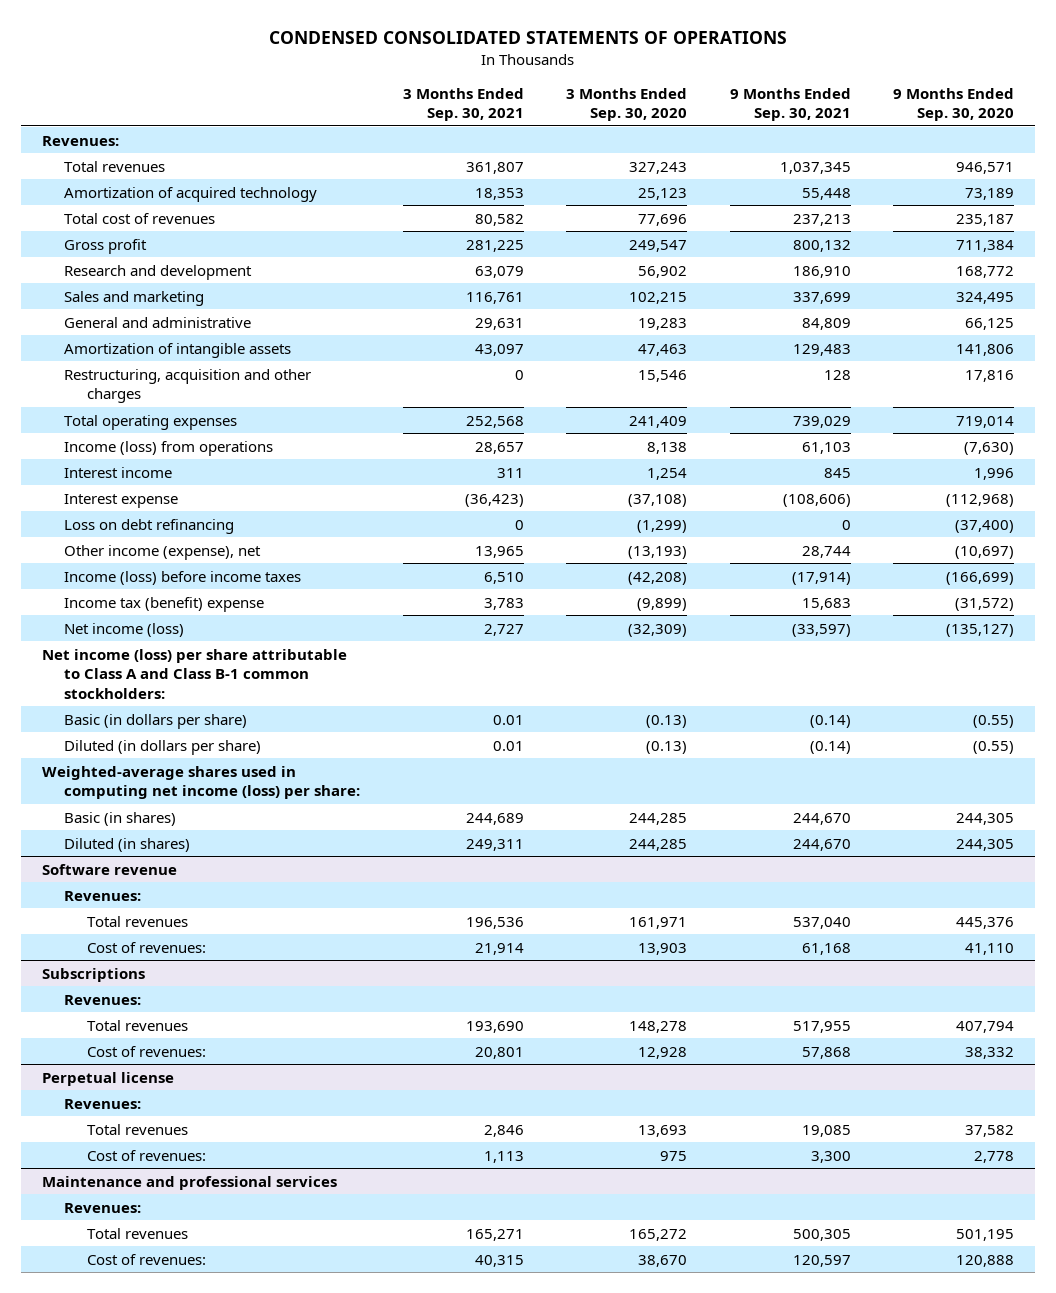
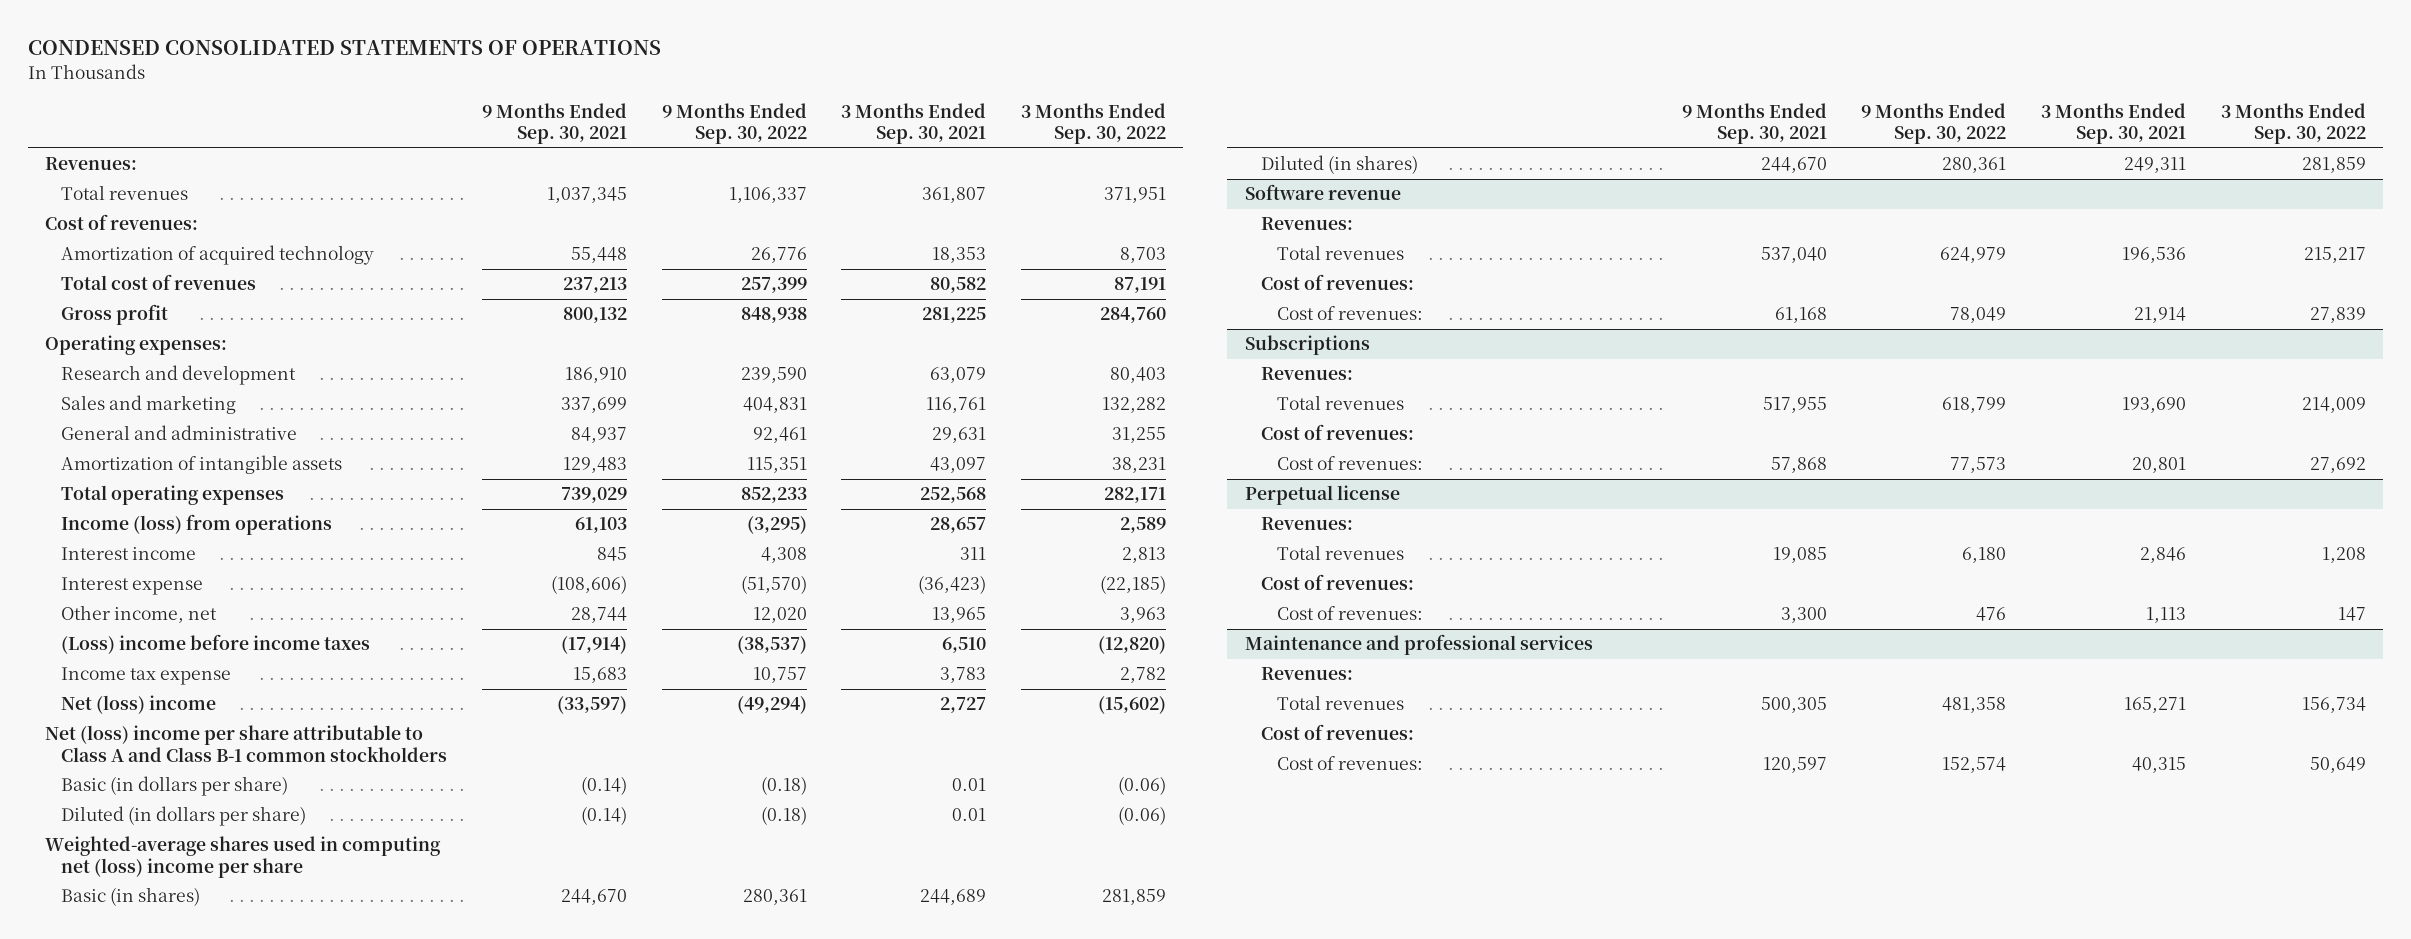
[566,87,688,122] 3 Months Ended Sep. 30, 2020 -> none
[893,87,1015,122] 9 Months Ended Sep. 30, 2020 -> none
none -> [661,102,807,145] 9 Months Ended Sep. 30, 2022
none -> [1021,102,1167,145] 3 Months Ended Sep. 30, 2022
none -> [45,214,199,231] Cost of revenues:
none -> [45,335,228,356] Operating expenses:
[801,317,851,330] 84,809 -> [571,427,628,444] 84,937
[64,368,312,404] Restructuring, acquisition and other charges -> none
[64,518,235,534] Loss on debt refinancing -> none
[64,544,262,560] Other income (expense), net -> [61,605,218,624] Other income, net
[64,570,302,585] Income (loss) before income taxes -> [61,634,371,655] (Loss) income before income taxes
[64,596,265,612] Income tax (benefit) expense -> [61,667,232,686] Income tax expense
[64,622,185,637] Net income (loss) -> [61,695,217,715] Net (loss) income
[41,648,347,699] Net income (loss) per share attributable to Class A and Class B-1 common stockholders: -> [45,725,448,762] Net (loss) income per share attributable to Class A and Class B-1 common stockholders
[41,765,361,800] Weighted-average shares used in computing net income (loss) per share: -> [45,836,442,878] Weighted-average shares used in computing net (loss) income per share
none -> [1260,274,1414,291] Cost of revenues:
none -> [1260,424,1414,441] Cost of revenues:
none -> [1260,574,1414,591] Cost of revenues:
none -> [1260,724,1414,741] Cost of revenues:

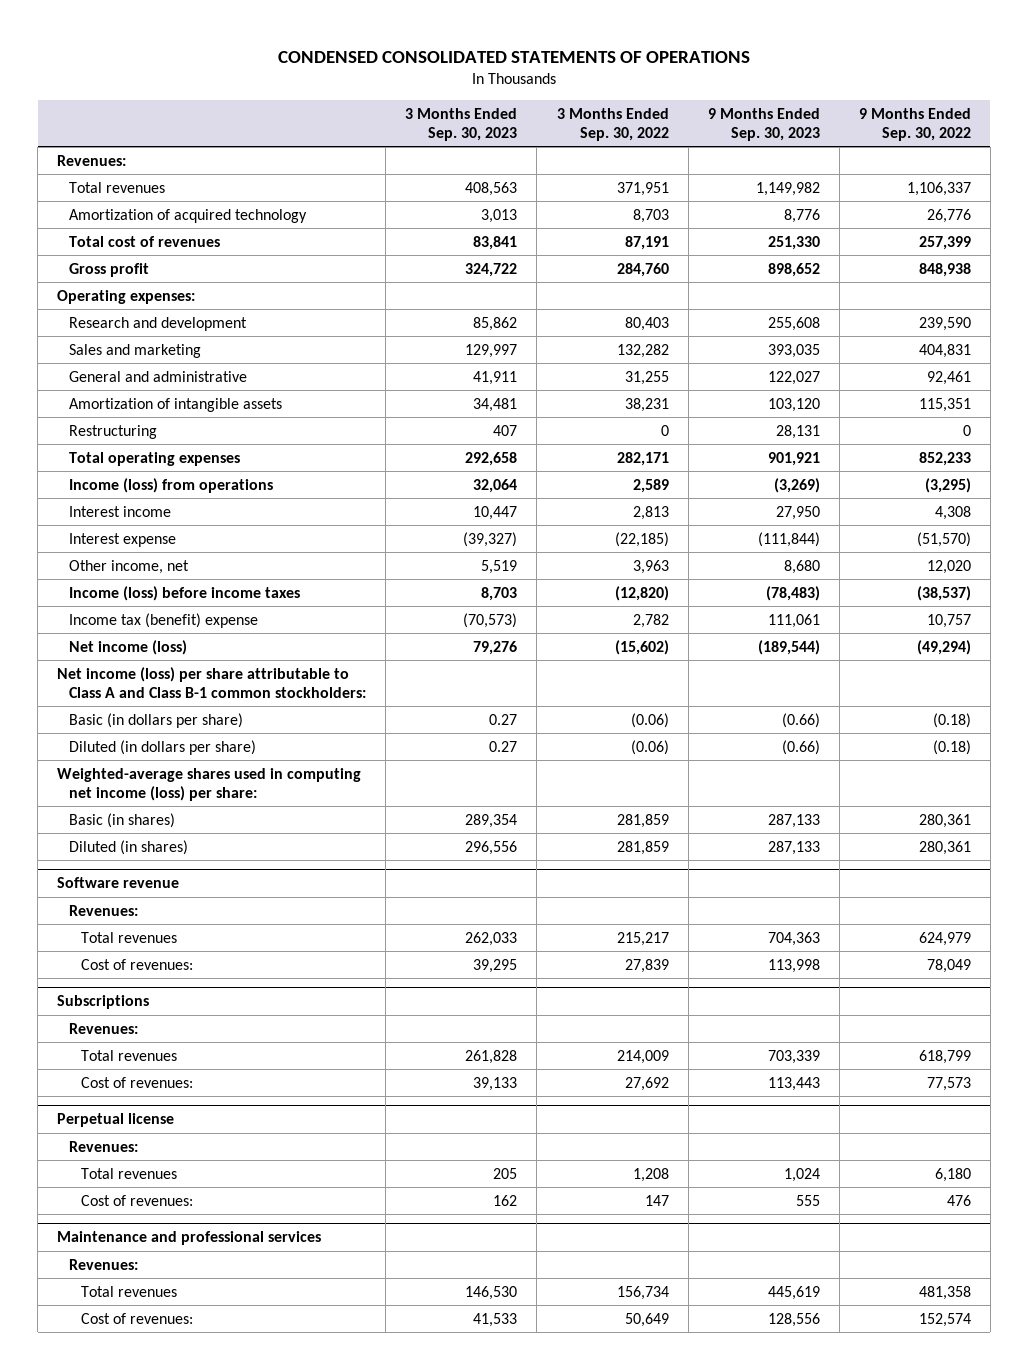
[482,102,628,145] 9 Months Ended Sep. 30, 2021 -> none
[841,102,987,145] 3 Months Ended Sep. 30, 2021 -> none
none -> [405,108,518,142] 3 Months Ended Sep. 30, 2023
none -> [707,108,820,142] 9 Months Ended Sep. 30, 2023
[45,214,199,231] Cost of revenues: -> none
none -> [69,424,158,439] Restructuring
[61,634,371,655] (Loss) income before income taxes -> [69,585,301,601] Income (loss) before income taxes
[61,667,232,686] Income tax expense -> [69,612,259,628] Income tax (benefit) expense
[61,695,217,715] Net (loss) income -> [69,639,188,655] Net income (loss)
[45,725,448,762] Net (loss) income per share attributable to Class A and Class B-1 common stockholders -> [57,666,367,698] Net income (loss) per share attributable to Class A and Class B-1 common stockholders:
[45,836,442,878] Weighted-average shares used in computing net (loss) income per share -> [57,767,362,801] Weighted-average shares used in computing net income (loss) per share:
[1260,274,1414,291] Cost of revenues: -> none
[1260,424,1414,441] Cost of revenues: -> none
[1260,574,1414,591] Cost of revenues: -> none
[1260,724,1414,741] Cost of revenues: -> none

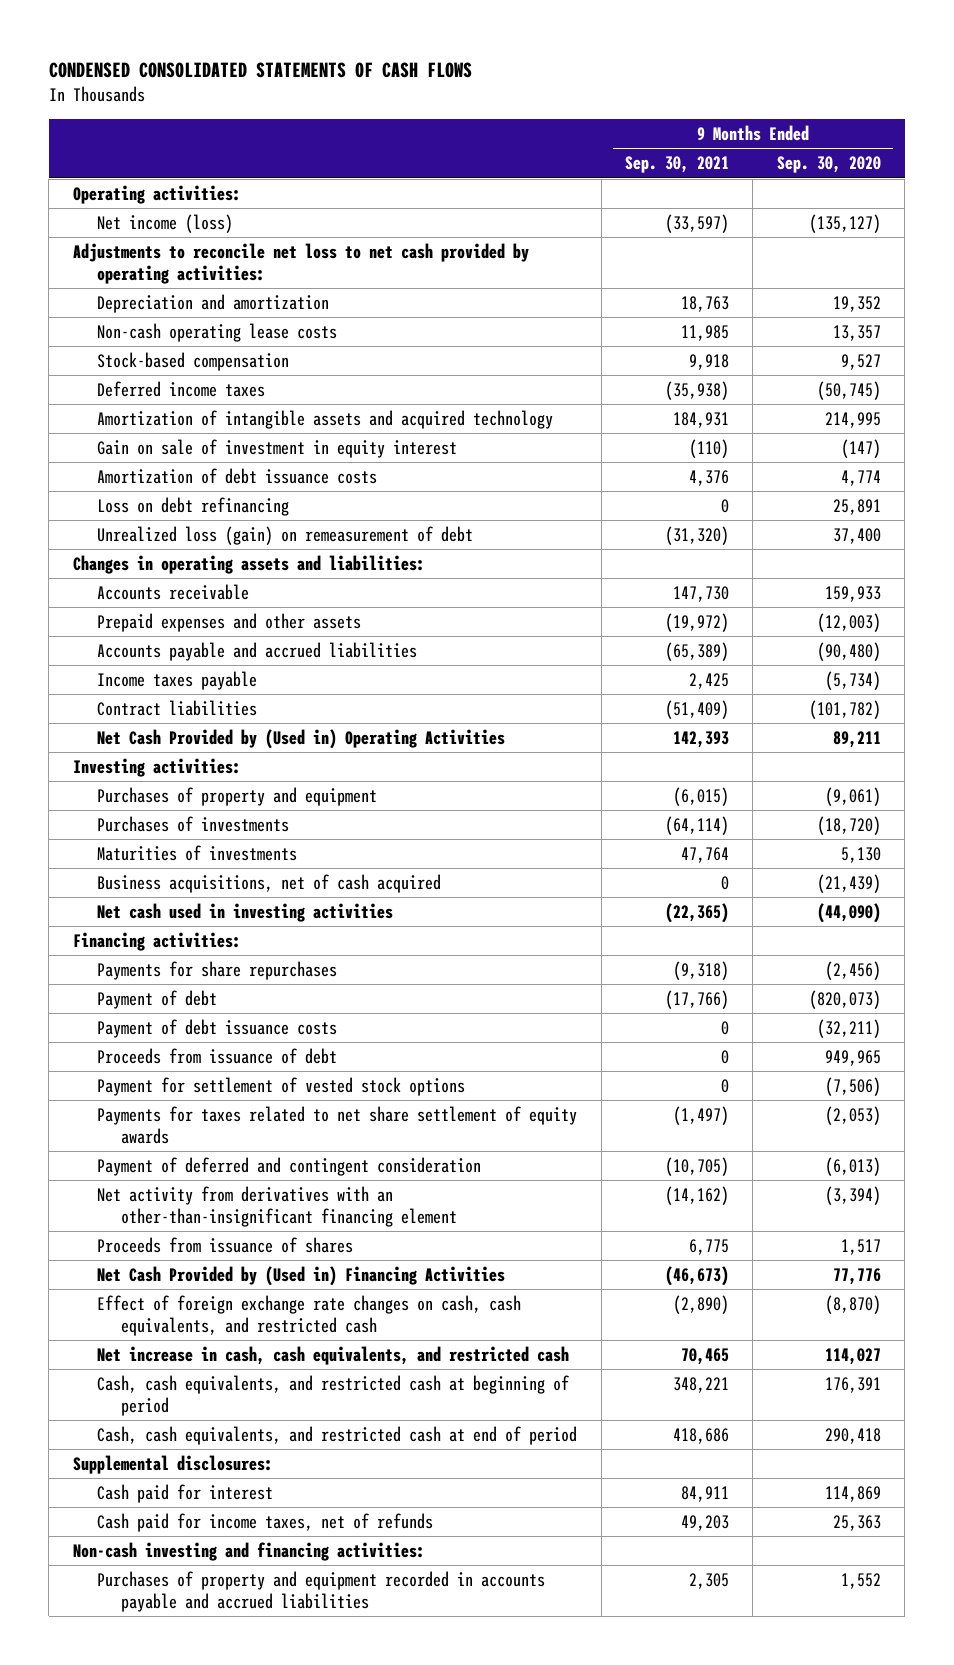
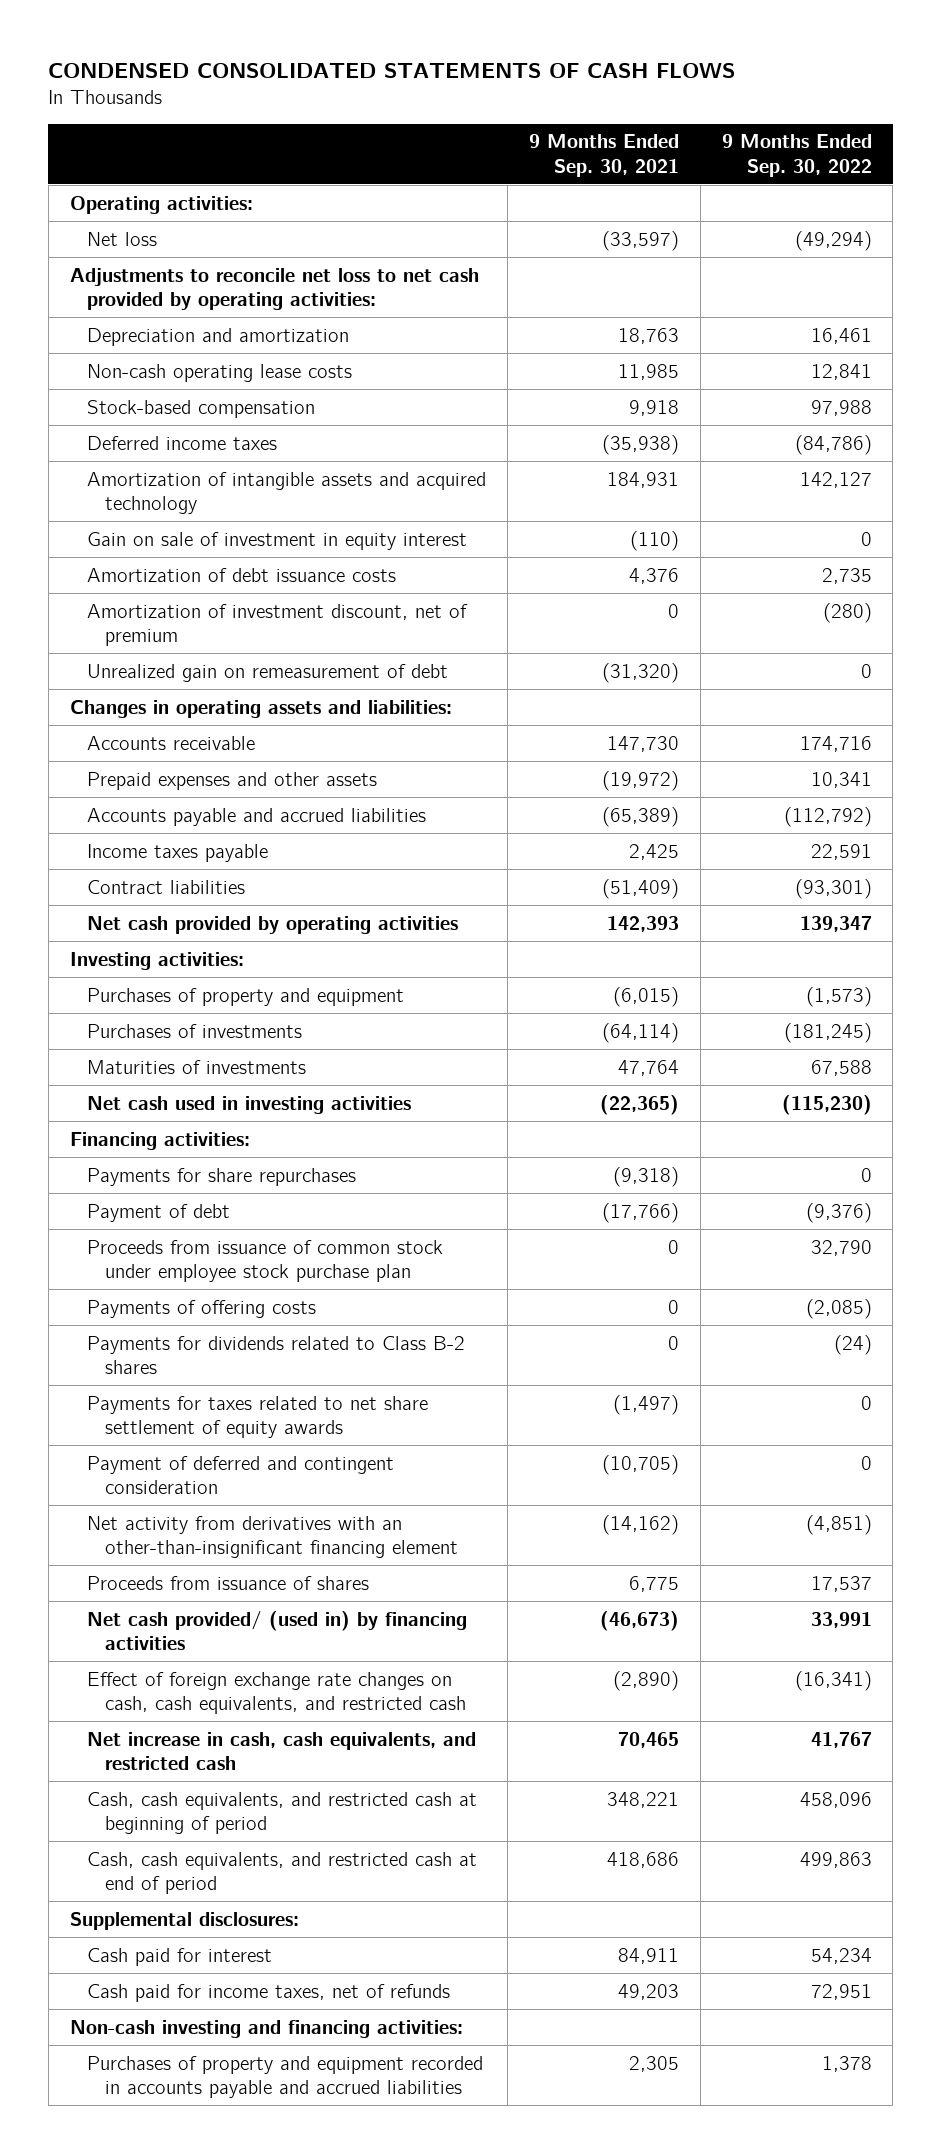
[776,156,881,174] Sep. 30, 2020 -> none
none -> [721,134,872,177] 9 Months Ended Sep. 30, 2022
[97,214,234,234] Net income (loss) -> [87,231,158,246] Net loss
[97,497,290,517] Loss on debt refinancing -> none
none -> [87,603,469,646] Amortization of investment discount, net of premium
[97,526,474,546] Unrealized loss (gain) on remeasurement of debt -> [87,663,449,682] Unrealized gain on remeasurement of debt
[97,729,506,750] Net Cash Provided by (Used in) Operating Activities -> [87,915,459,934] Net cash provided by operating activities
[97,874,442,894] Business acquisitions, net of cash acquired -> none
[97,1048,338,1065] Proceeds from issuance of debt -> none
[97,1077,466,1097] Payment for settlement of vested stock options -> none
none -> [87,1239,444,1282] Proceeds from issuance of common stock under employee stock purchase plan
[97,1019,338,1039] Payment of debt issuance costs -> [87,1299,317,1318] Payments of offering costs
none -> [87,1335,466,1374] Payments for dividends related to Class B-2 shares
[97,1266,506,1287] Net Cash Provided by (Used in) Financing Activities -> [87,1610,468,1650] Net cash provided/ (used in) by financing activities

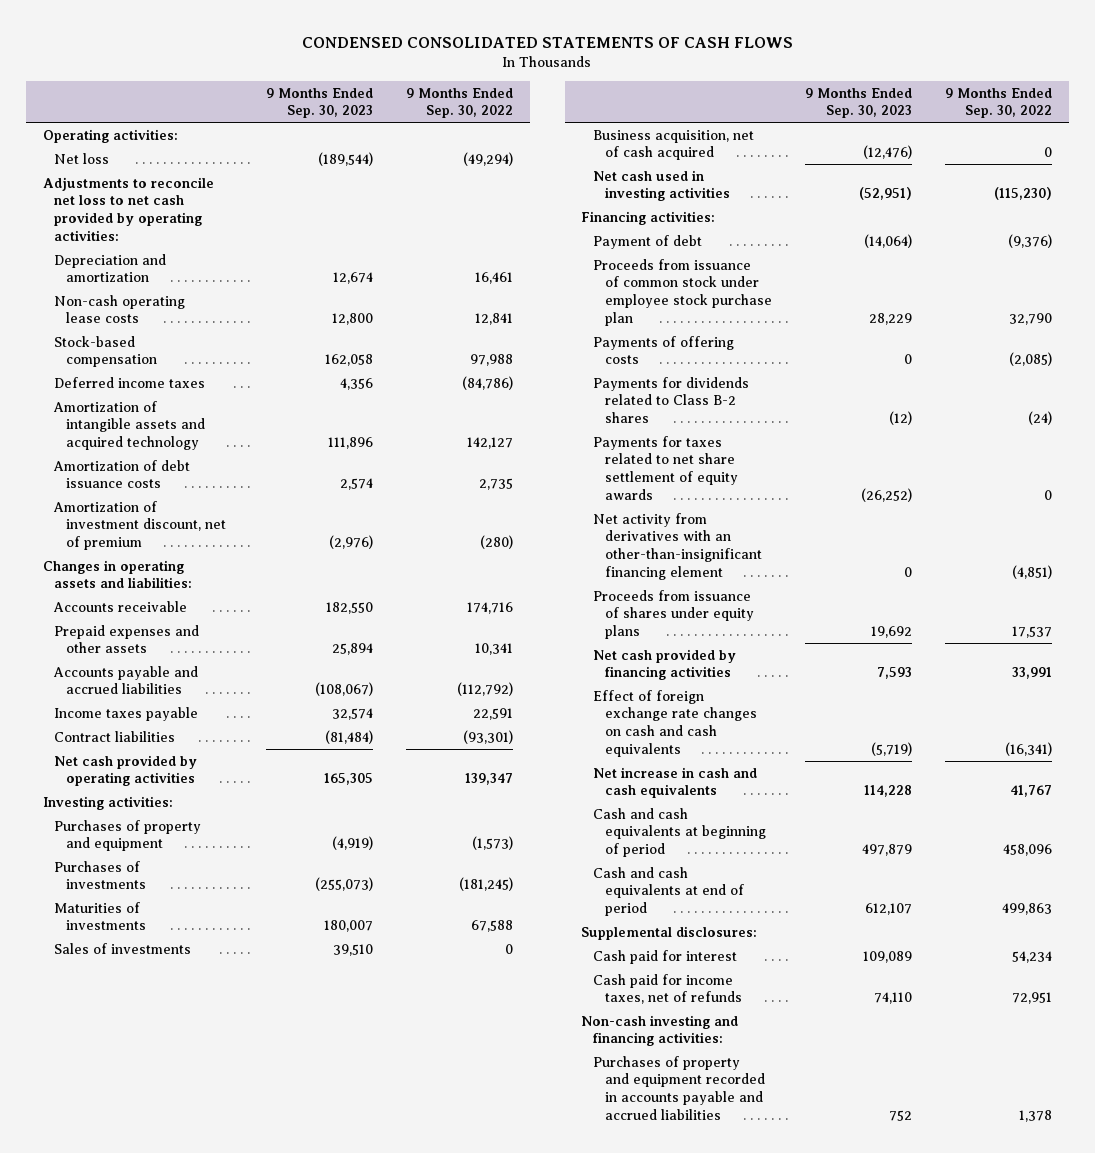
[528,134,679,177] 9 Months Ended Sep. 30, 2021 -> none
none -> [266,87,374,119] 9 Months Ended Sep. 30, 2023
[87,531,468,550] Gain on sale of investment in equity interest -> none
[87,663,449,682] Unrealized gain on remeasurement of debt -> none
none -> [54,942,192,954] Sales of investments
none -> [593,129,755,161] Business acquisition, net of cash acquired
[87,1167,357,1186] Payments for share repurchases -> none
[87,1455,395,1494] Payment of deferred and contingent consideration -> none
[87,1575,370,1590] Proceeds from issuance of shares -> [593,589,754,640] Proceeds from issuance of shares under equity plans
[87,1610,468,1650] Net cash provided/ (used in) by financing activities -> [593,648,737,681] Net cash provided by financing activities
[87,1671,467,1714] Effect of foreign exchange rate changes on cash, cash equivalents, and restricted cash -> [593,689,757,757] Effect of foreign exchange rate changes on cash and cash equivalents
[87,1731,477,1770] Net increase in cash, cash equivalents, and restricted cash -> [593,766,758,799] Net increase in cash and cash equivalents
[87,1791,478,1834] Cash, cash equivalents, and restricted cash at beginning of period -> [593,807,766,858] Cash and cash equivalents at beginning of period
[87,1851,478,1894] Cash, cash equivalents, and restricted cash at end of period -> [593,866,744,917] Cash and cash equivalents at end of period

